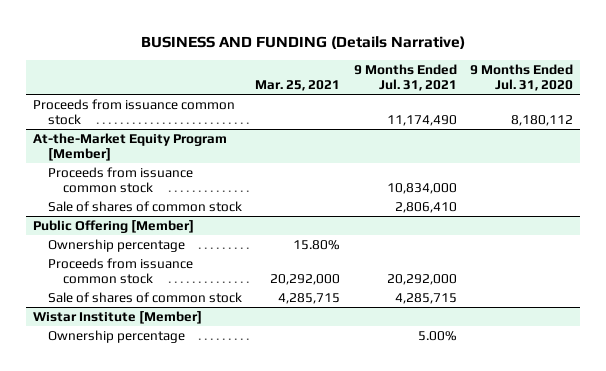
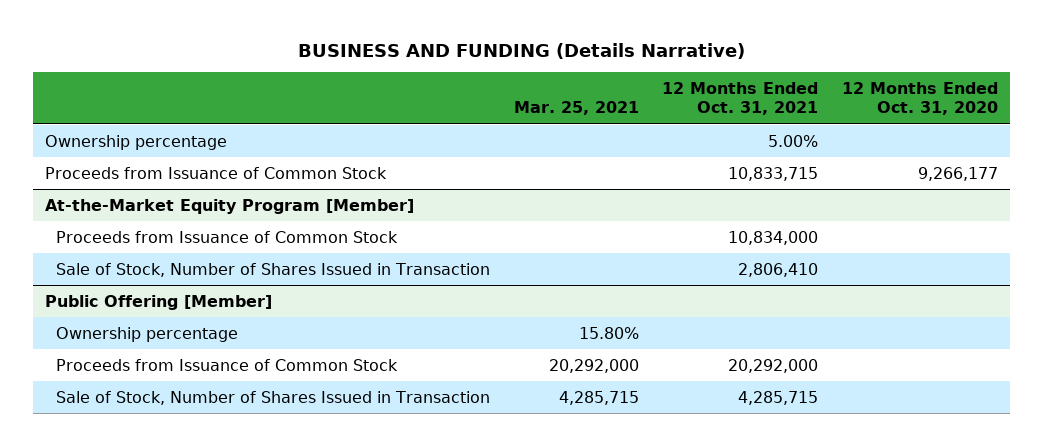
[353,63,457,92] 9 Months Ended Jul. 31, 2021 -> none
[470,63,574,92] 9 Months Ended Jul. 31, 2020 -> none
none -> [662,81,819,116] 12 Months Ended Oct. 31, 2021
none -> [842,81,999,116] 12 Months Ended Oct. 31, 2020
none -> [44,134,227,150] Ownership percentage
[32,98,235,126] Proceeds from issuance common stock -> [44,166,387,179] Proceeds from Issuance of Common Stock
[47,166,193,194] Proceeds from issuance common stock -> [55,230,398,243] Proceeds from Issuance of Common Stock
[47,200,242,212] Sale of shares of common stock -> [55,262,490,277] Sale of Stock, Number of Shares Issued in Transaction
[32,310,202,324] Wistar Institute [Member] -> none
[47,329,185,343] Ownership percentage -> none
[47,257,193,285] Proceeds from issuance common stock -> [55,358,398,371] Proceeds from Issuance of Common Stock
[47,291,242,303] Sale of shares of common stock -> [55,390,490,405] Sale of Stock, Number of Shares Issued in Transaction

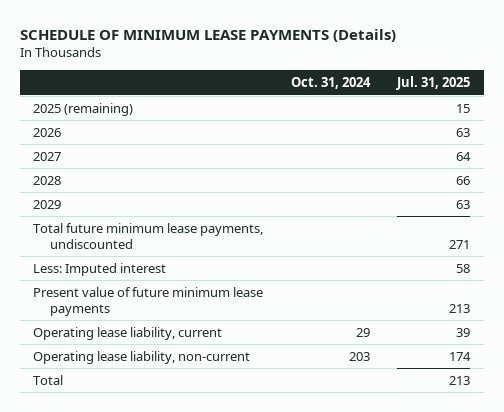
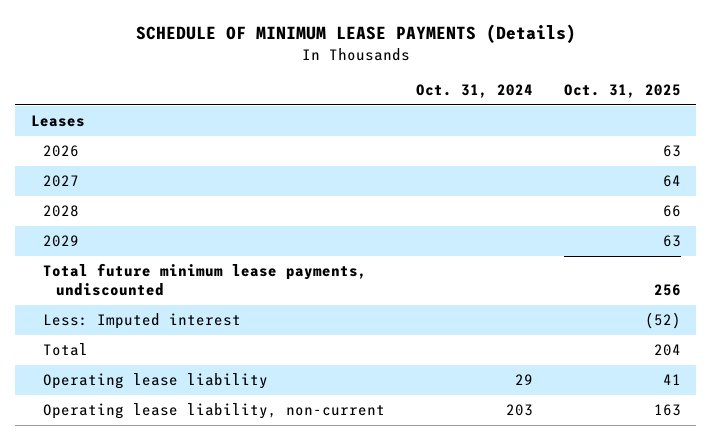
[396,76,471,91] Jul. 31, 2025 -> none
none -> [563,84,681,99] Oct. 31, 2025
[33,102,134,116] 2025 (remaining) -> none
none -> [30,115,85,128] Leases
[33,286,264,316] Present value of future minimum lease payments -> none
[33,326,223,340] Operating lease liability, current -> none
none -> [43,373,269,390] Operating lease liability
[33,350,251,364] Operating lease liability, non-current -> [43,403,386,420] Operating lease liability, non-current

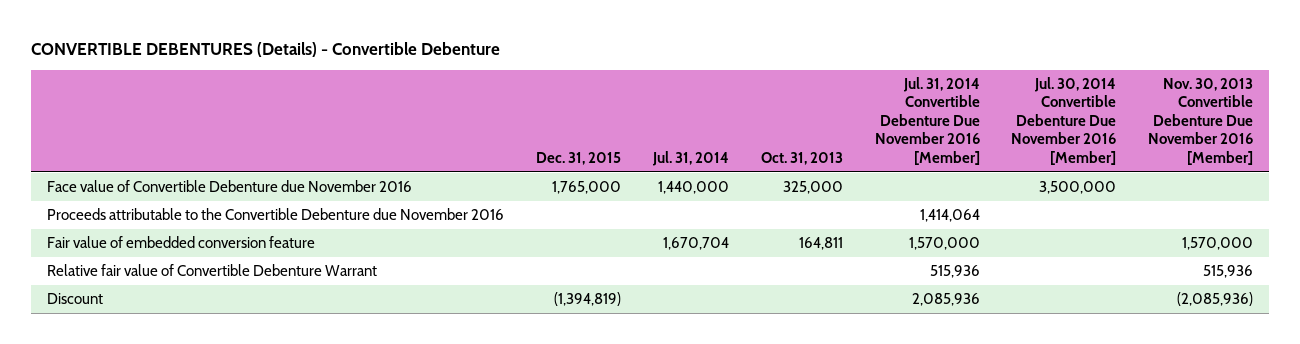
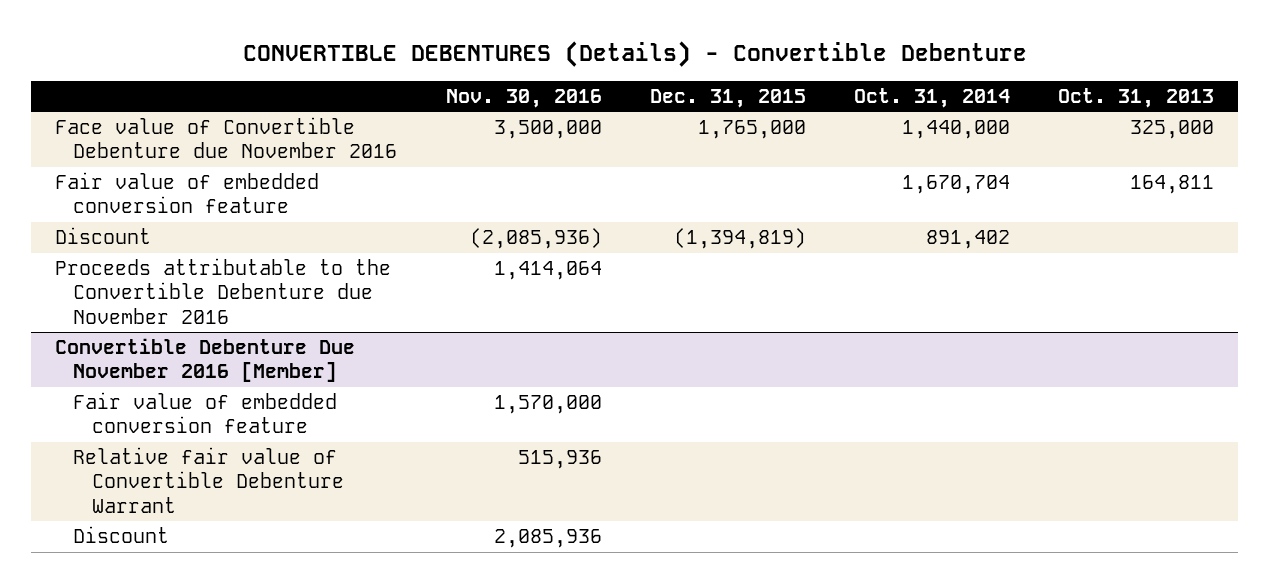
[651,150,729,166] Jul. 31, 2014 -> none
[874,76,980,165] Jul. 31, 2014 Convertible Debenture Due November 2016 [Member] -> none
[1011,76,1117,165] Jul. 30, 2014 Convertible Debenture Due November 2016 [Member] -> none
[1148,77,1254,165] Nov. 30, 2013 Convertible Debenture Due November 2016 [Member] -> none
none -> [445,88,602,108] Nov. 30, 2016
none -> [853,87,1010,108] Oct. 31, 2014
[47,264,378,277] Relative fair value of Convertible Debenture Warrant -> none
[47,208,505,221] Proceeds attributable to the Convertible Debenture due November 2016 -> [54,258,391,324] Proceeds attributable to the Convertible Debenture due November 2016
none -> [54,338,355,383] Convertible Debenture Due November 2016 [Member]
none -> [73,392,338,434] Fair value of embedded conversion feature
none -> [73,447,344,513] Relative fair value of Convertible Debenture Warrant
none -> [73,526,170,544] Discount

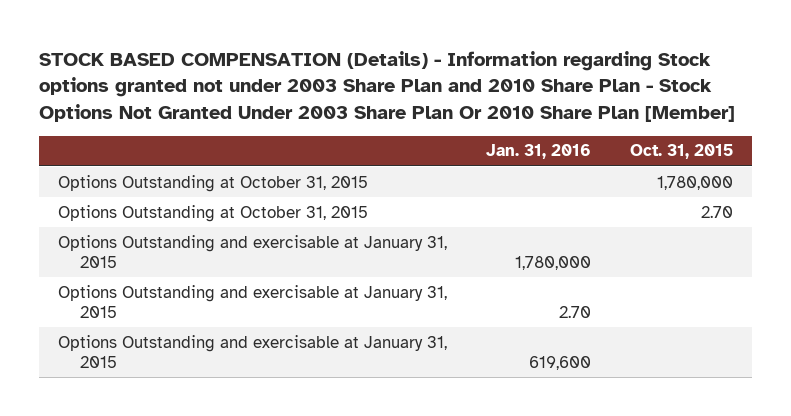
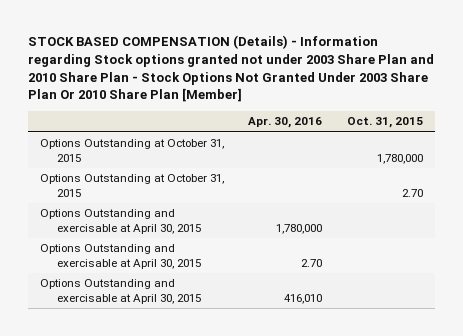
[486,144,592,160] Jan. 31, 2016 -> none
none -> [248,117,323,129] Apr. 30, 2016
[58,234,448,268] Options Outstanding and exercisable at January 31, 2015 -> [40,209,201,235] Options Outstanding and exercisable at April 30, 2015
[58,284,448,318] Options Outstanding and exercisable at January 31, 2015 -> [40,244,201,270] Options Outstanding and exercisable at April 30, 2015
[58,334,448,368] Options Outstanding and exercisable at January 31, 2015 -> [40,279,201,305] Options Outstanding and exercisable at April 30, 2015

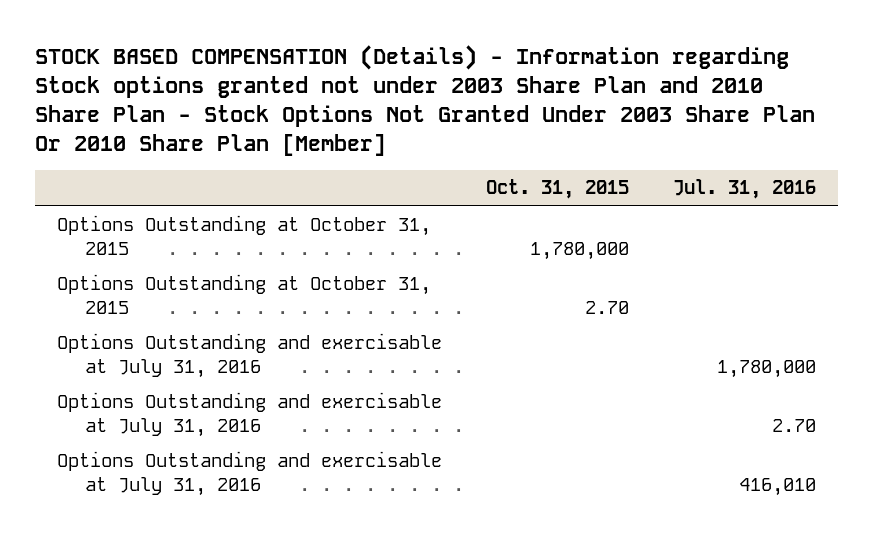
[248,117,323,129] Apr. 30, 2016 -> none
none -> [672,179,816,200] Jul. 31, 2016
[40,209,201,235] Options Outstanding and exercisable at April 30, 2015 -> [56,333,442,378] Options Outstanding and exercisable at July 31, 2016
[40,244,201,270] Options Outstanding and exercisable at April 30, 2015 -> [56,392,442,437] Options Outstanding and exercisable at July 31, 2016
[40,279,201,305] Options Outstanding and exercisable at April 30, 2015 -> [56,451,442,496] Options Outstanding and exercisable at July 31, 2016

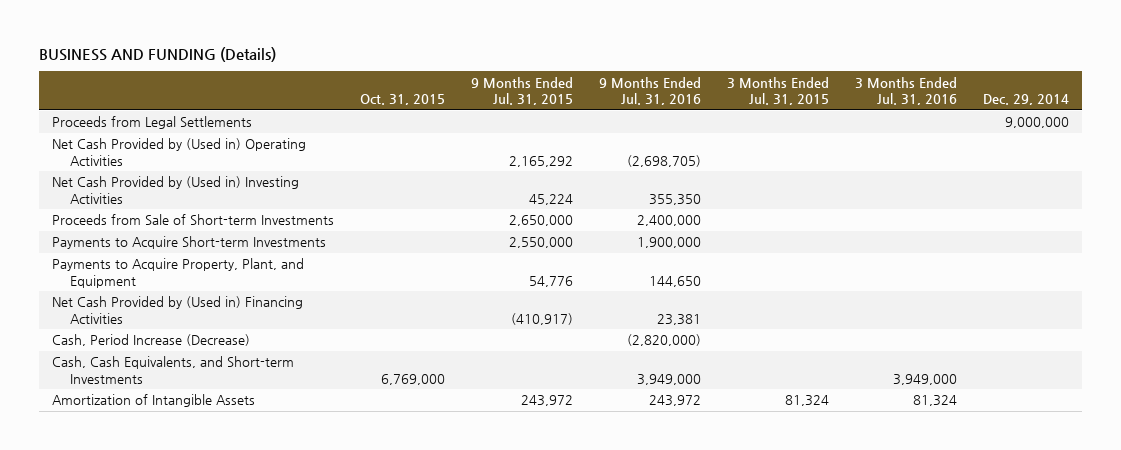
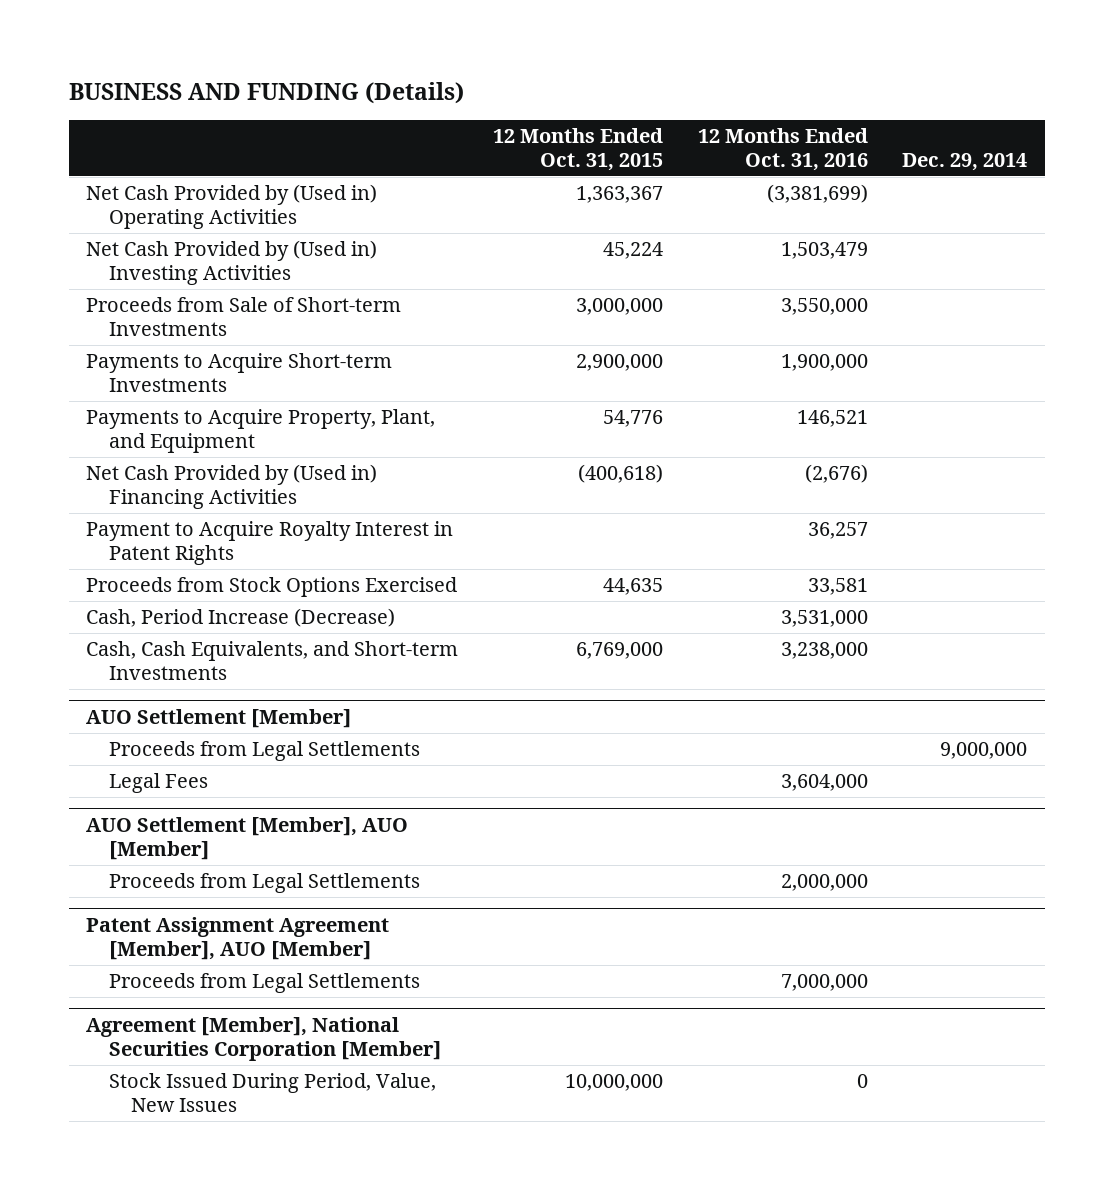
[360,93,446,105] Oct. 31, 2015 -> none
[471,76,574,105] 9 Months Ended Jul. 31, 2015 -> none
[599,76,702,105] 9 Months Ended Jul. 31, 2016 -> none
[727,76,830,105] 3 Months Ended Jul. 31, 2015 -> none
[855,76,958,105] 3 Months Ended Jul. 31, 2016 -> none
none -> [493,128,664,172] 12 Months Ended Oct. 31, 2015
none -> [697,128,868,172] 12 Months Ended Oct. 31, 2016
[52,116,253,130] Proceeds from Legal Settlements -> none
none -> [86,521,454,566] Payment to Acquire Royalty Interest in Patent Rights
none -> [86,577,458,598] Proceeds from Stock Options Exercised
[52,394,256,408] Amortization of Intangible Assets -> none
none -> [86,709,352,729] AUO Settlement [Member]
none -> [108,741,420,762] Proceeds from Legal Settlements
none -> [108,773,208,794] Legal Fees
none -> [86,817,409,860] AUO Settlement [Member], AUO [Member]
none -> [108,873,420,894] Proceeds from Legal Settlements
none -> [86,917,390,960] Patent Assignment Agreement [Member], AUO [Member]
none -> [108,973,420,994] Proceeds from Legal Settlements
none -> [86,1017,441,1061] Agreement [Member], National Securities Corporation [Member]
none -> [108,1073,436,1113] Stock Issued During Period, Value, New Issues

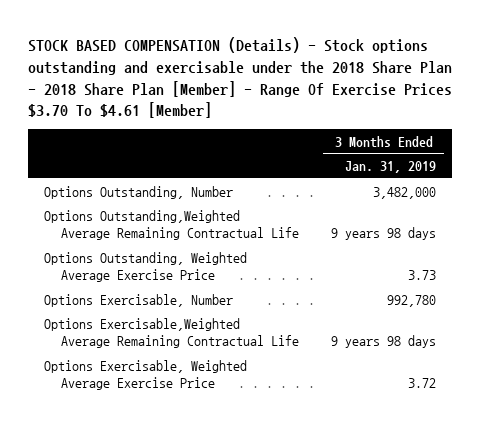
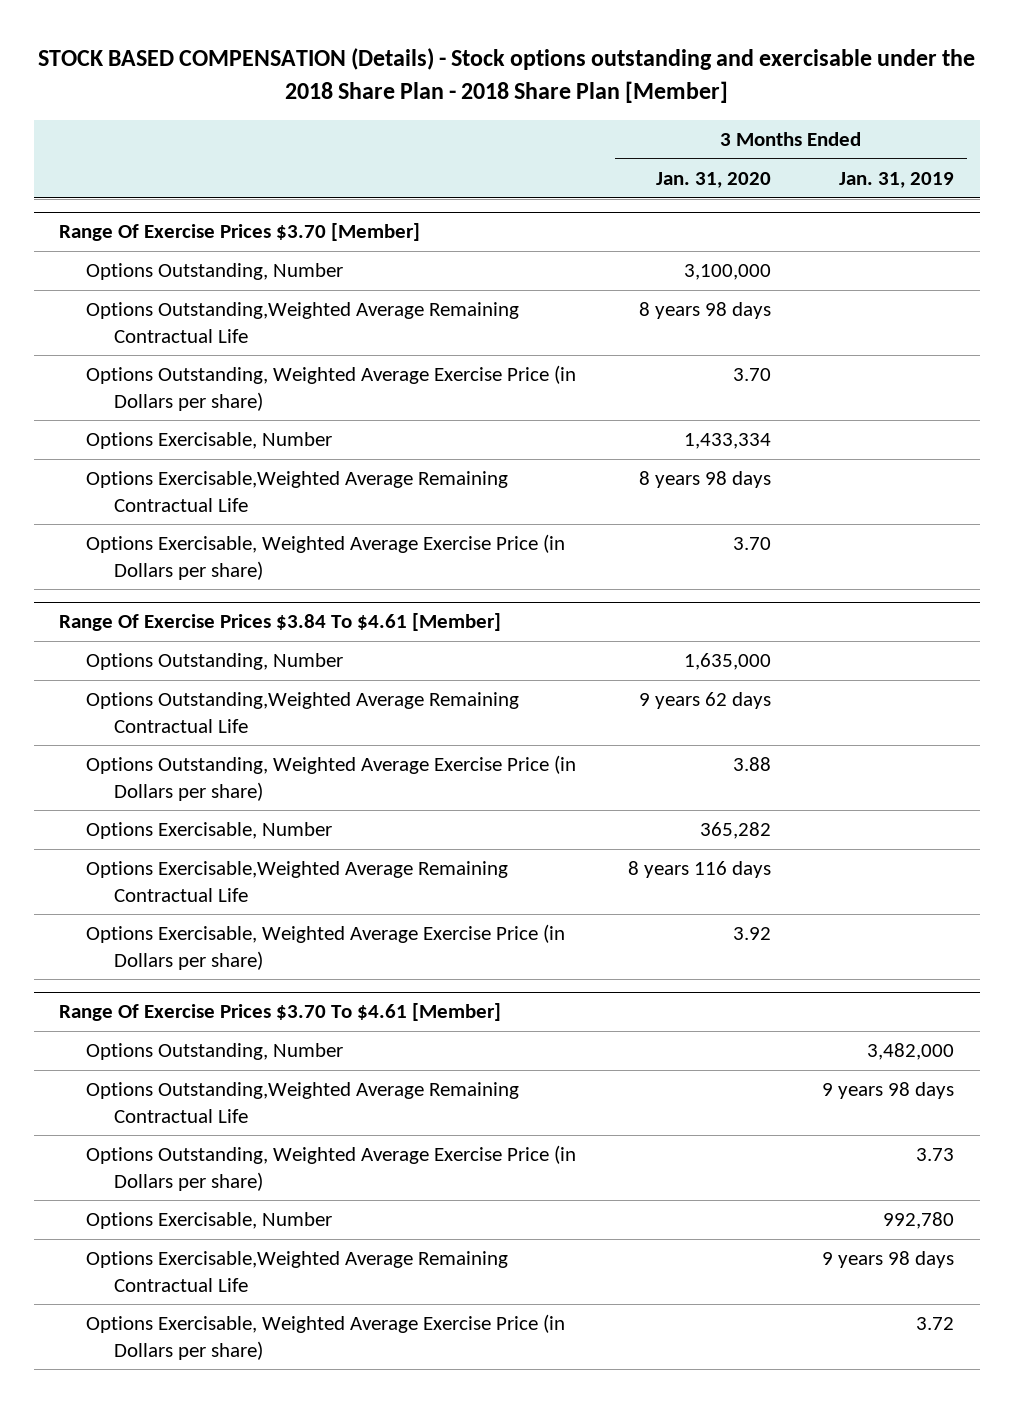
[28,37,453,119] STOCK BASED COMPENSATION (Details) - Stock options outstanding and exercisable under the 2018 Share Plan - 2018 Share Plan [Member] - Range Of Exercise Prices $3.70 To $4.61 [Member] -> [37,48,975,103] STOCK BASED COMPENSATION (Details) - Stock options outstanding and exercisable under the 2018 Share Plan - 2018 Share Plan [Member]
none -> [655,172,771,189] Jan. 31, 2020
none -> [59,223,421,242] Range Of Exercise Prices $3.70 [Member]
none -> [86,263,344,281] Options Outstanding, Number
none -> [86,302,520,343] Options Outstanding,Weighted Average Remaining Contractual Life
none -> [86,365,577,411] Options Outstanding, Weighted Average Exercise Price (in Dollars per share)
none -> [86,432,333,450] Options Exercisable, Number
none -> [86,471,509,512] Options Exercisable,Weighted Average Remaining Contractual Life
none -> [86,534,566,580] Options Exercisable, Weighted Average Exercise Price (in Dollars per share)
none -> [59,613,502,632] Range Of Exercise Prices $3.84 To $4.61 [Member]
none -> [86,653,344,671] Options Outstanding, Number
none -> [86,692,520,733] Options Outstanding,Weighted Average Remaining Contractual Life
none -> [86,755,577,801] Options Outstanding, Weighted Average Exercise Price (in Dollars per share)
none -> [86,822,333,840] Options Exercisable, Number
none -> [86,861,509,902] Options Exercisable,Weighted Average Remaining Contractual Life
none -> [86,924,566,970] Options Exercisable, Weighted Average Exercise Price (in Dollars per share)
none -> [59,1003,502,1022] Range Of Exercise Prices $3.70 To $4.61 [Member]
[44,251,248,283] Options Outstanding, Weighted Average Exercise Price -> [86,1145,577,1191] Options Outstanding, Weighted Average Exercise Price (in Dollars per share)
[44,359,248,391] Options Exercisable, Weighted Average Exercise Price -> [86,1314,566,1360] Options Exercisable, Weighted Average Exercise Price (in Dollars per share)

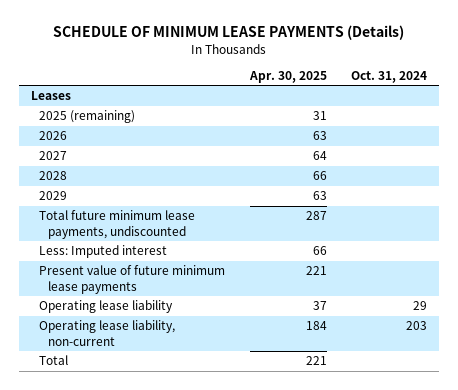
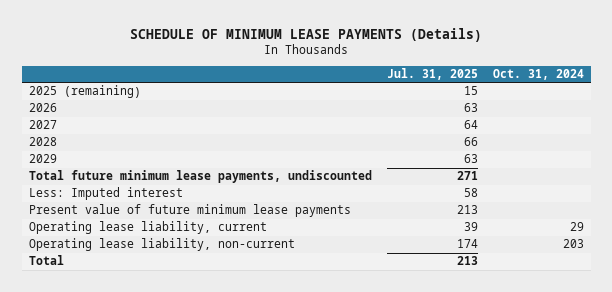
[248,70,327,83] Apr. 30, 2025 -> none
none -> [386,68,478,81] Jul. 31, 2025
[30,91,71,101] Leases -> none
[39,300,174,314] Operating lease liability -> [28,221,267,235] Operating lease liability, current

